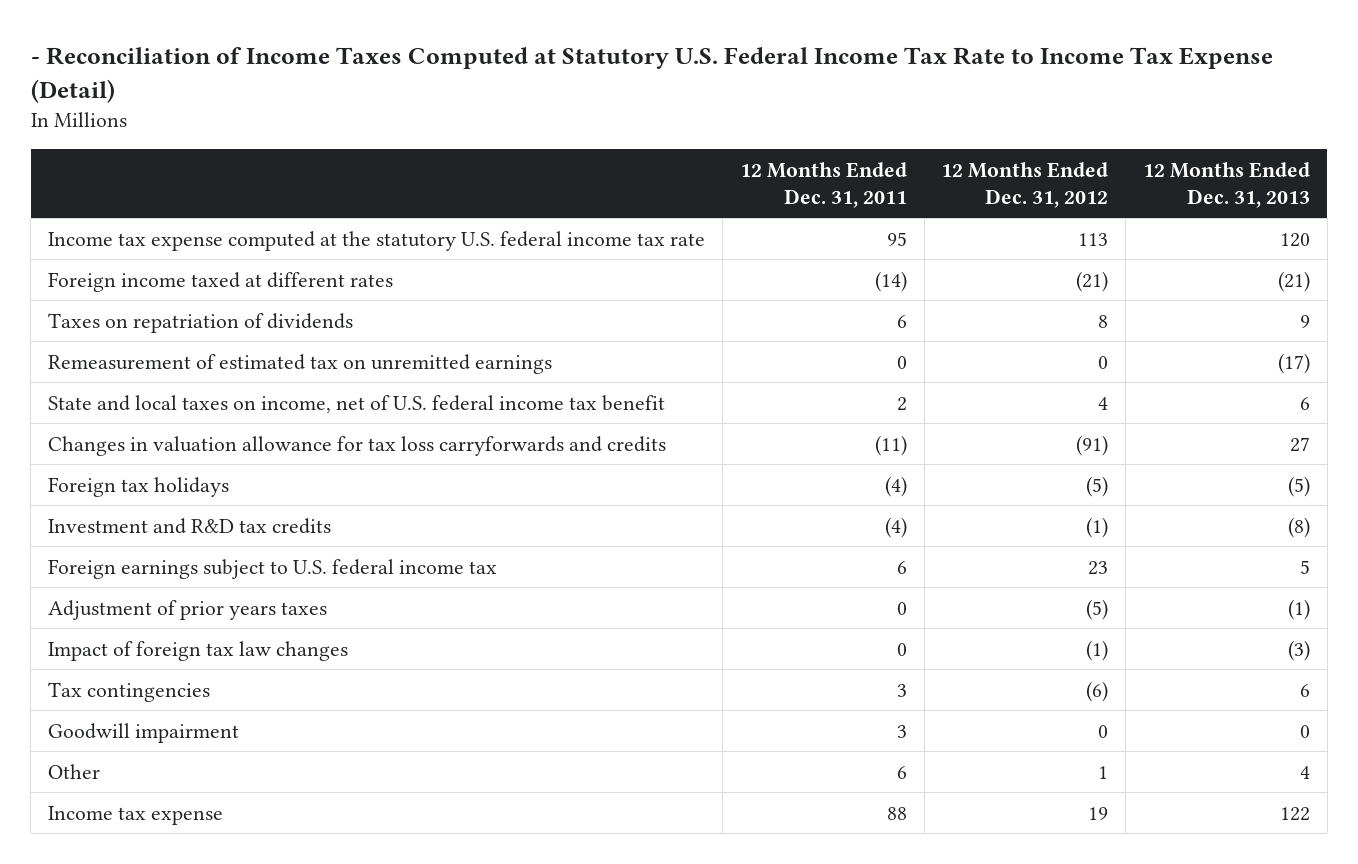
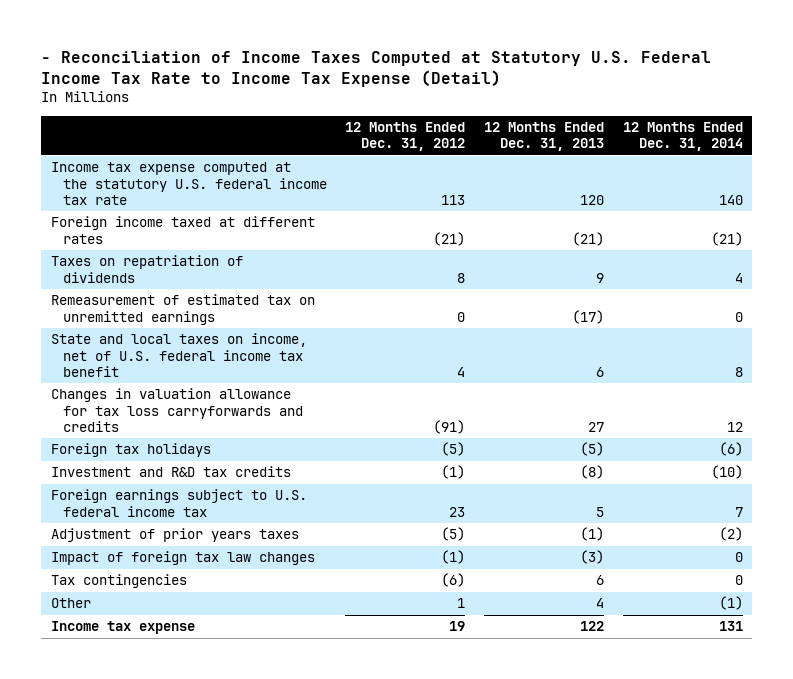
[739,161,907,208] 12 Months Ended Dec. 31, 2011 -> none
none -> [622,122,743,152] 12 Months Ended Dec. 31, 2014
[47,722,239,743] Goodwill impairment -> none

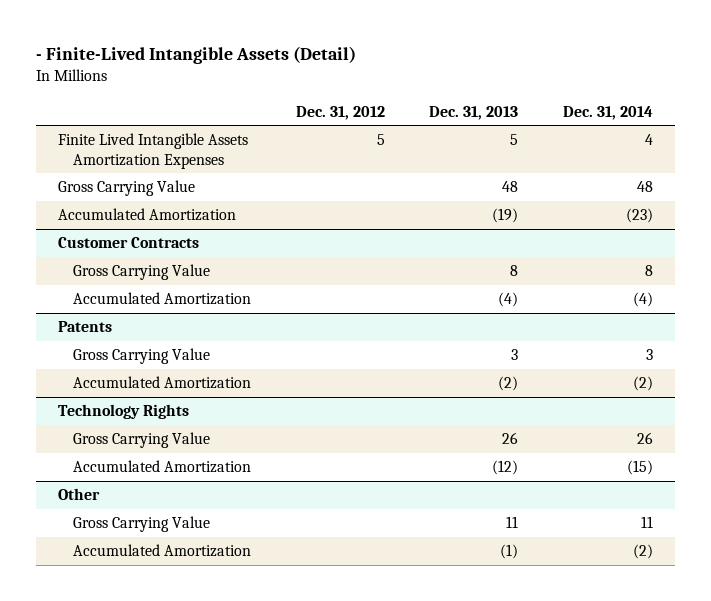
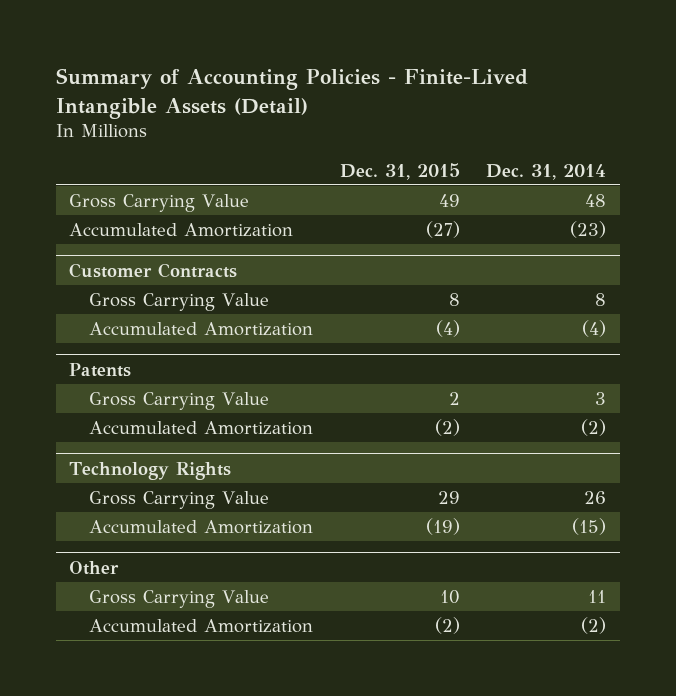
[35,46,356,65] - Finite-Lived Intangible Assets (Detail) -> [55,68,528,119] Summary of Accounting Policies - Finite-Lived Intangible Assets (Detail)
[295,105,385,120] Dec. 31, 2012 -> none
[429,105,519,120] Dec. 31, 2013 -> none
none -> [339,162,460,180] Dec. 31, 2015
[57,133,248,169] Finite Lived Intangible Assets Amortization Expenses -> none

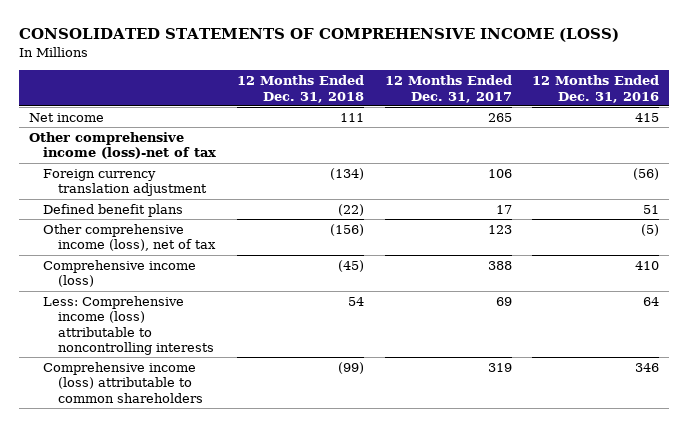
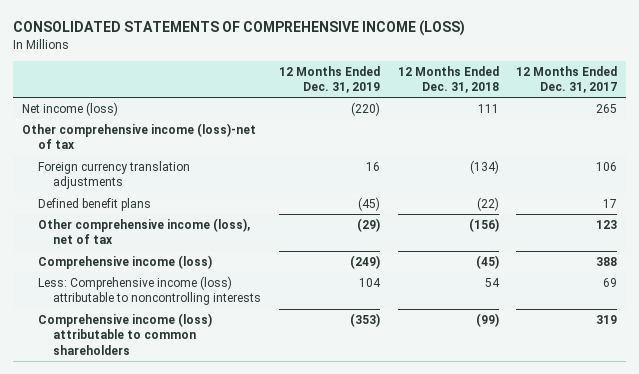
[532,75,660,103] 12 Months Ended Dec. 31, 2016 -> none
none -> [279,65,381,94] 12 Months Ended Dec. 31, 2019
[28,113,104,123] Net income -> [22,101,119,116] Net income (loss)
[43,169,207,197] Foreign currency translation adjustment -> [37,160,190,190] Foreign currency translation adjustments

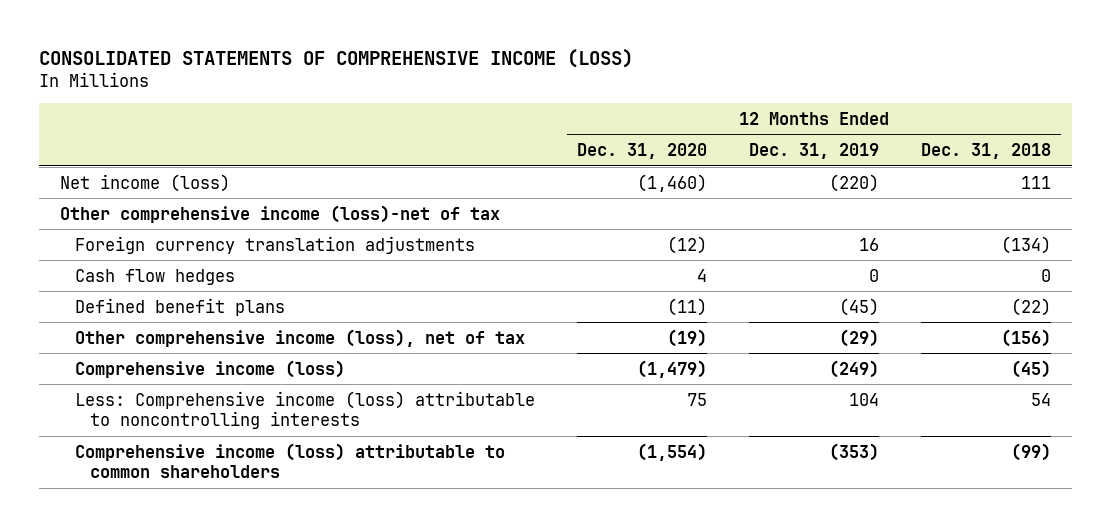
[516,65,618,94] 12 Months Ended Dec. 31, 2017 -> none
none -> [577,143,708,160] Dec. 31, 2020
none -> [75,268,236,285] Cash flow hedges

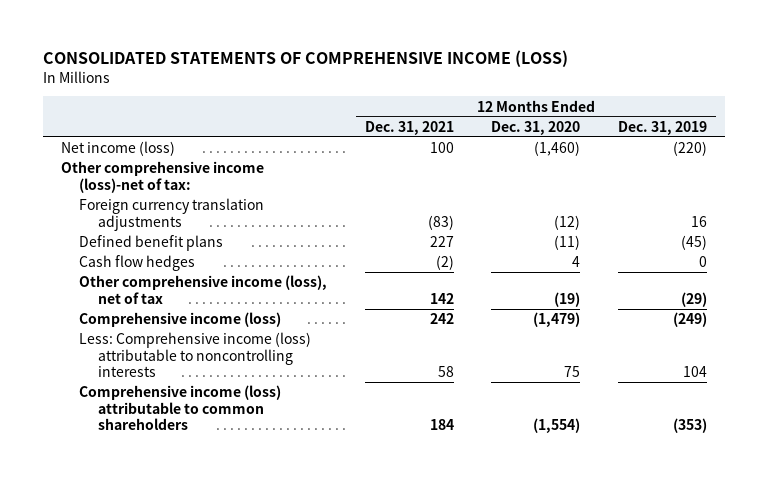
[920,143,1051,160] Dec. 31, 2018 -> none
none -> [364,120,454,135] Dec. 31, 2021
[60,204,501,223] Other comprehensive income (loss)-net of tax -> [61,161,265,193] Other comprehensive income (loss)-net of tax:
[75,268,236,285] Cash flow hedges -> [79,255,196,272] Cash flow hedges

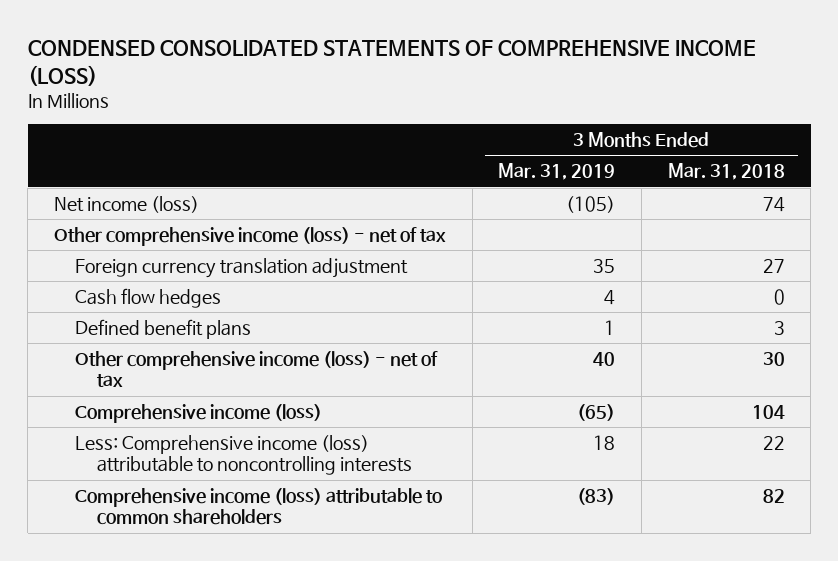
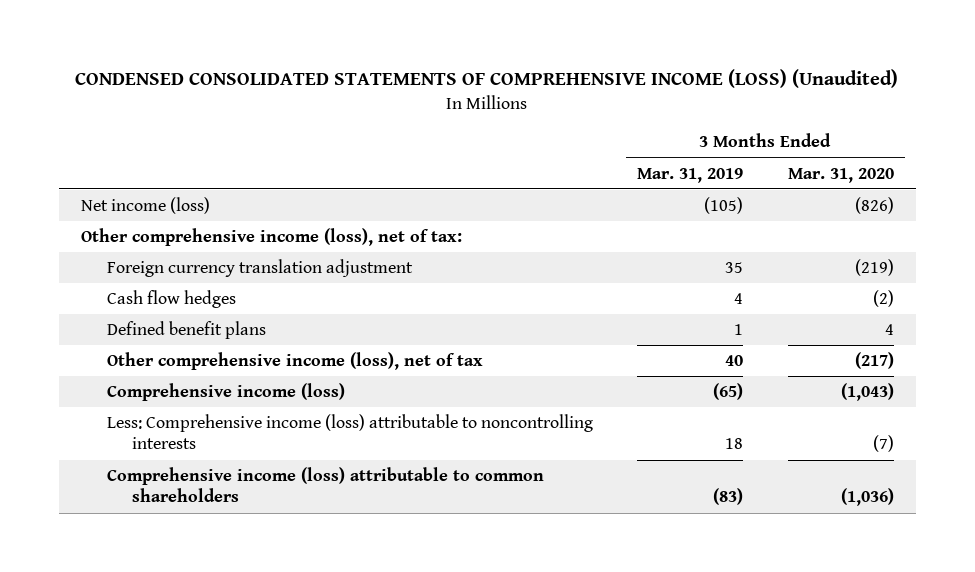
[27,40,756,86] CONDENSED CONSOLIDATED STATEMENTS OF COMPREHENSIVE INCOME (LOSS) -> [75,69,899,89] CONDENSED CONSOLIDATED STATEMENTS OF COMPREHENSIVE INCOME (LOSS) (Unaudited)
[667,163,785,181] Mar. 31, 2018 -> none
none -> [787,167,894,183] Mar. 31, 2020
[53,226,446,246] Other comprehensive income (loss) - net of tax -> [80,228,462,247] Other comprehensive income (loss), net of tax:
[75,350,439,388] Other comprehensive income (loss) - net of tax -> [106,352,483,371] Other comprehensive income (loss), net of tax

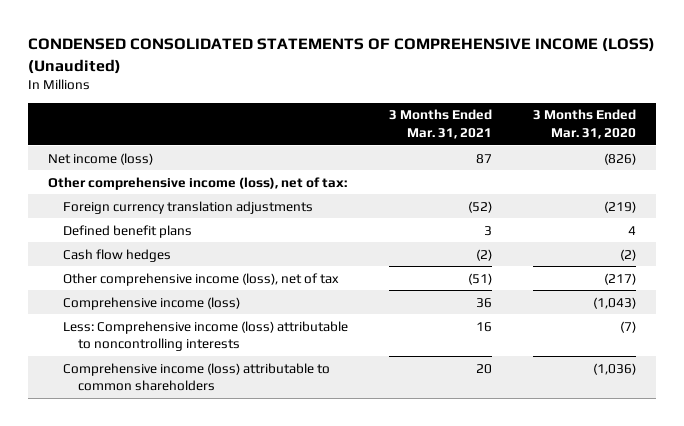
[637,167,744,183] Mar. 31, 2019 -> none
none -> [388,109,492,140] 3 Months Ended Mar. 31, 2021
[106,259,413,278] Foreign currency translation adjustment -> [62,200,313,214] Foreign currency translation adjustments
[106,290,236,309] Cash flow hedges -> [62,248,171,262] Cash flow hedges

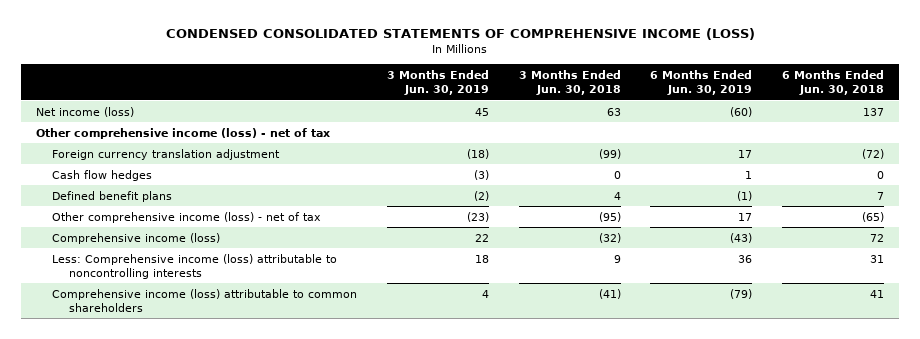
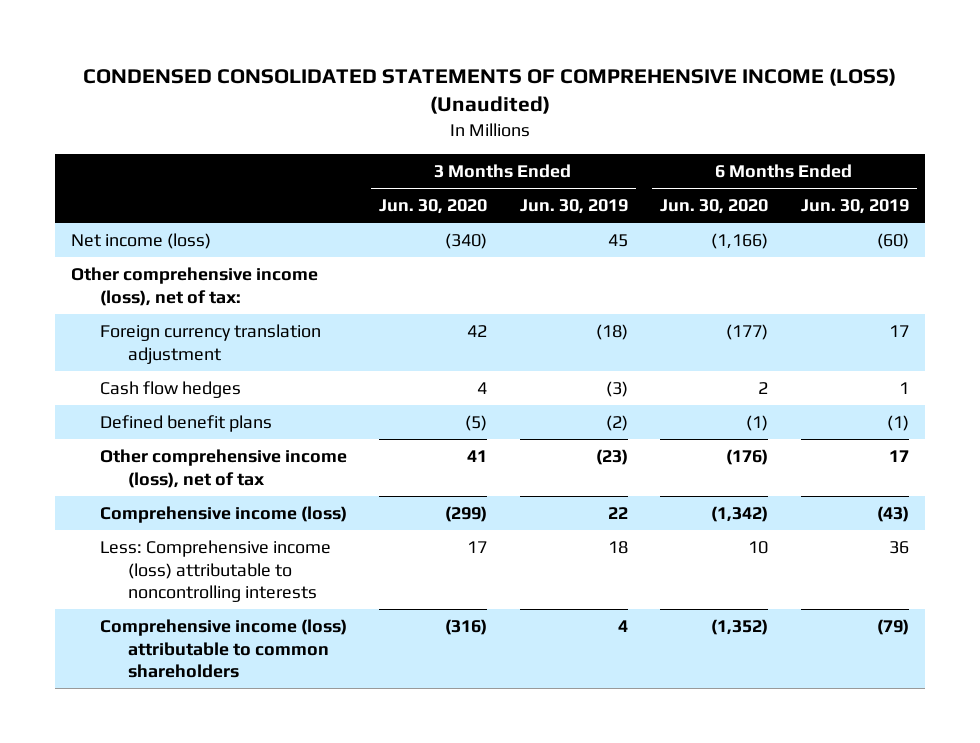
[165,28,755,41] CONDENSED CONSOLIDATED STATEMENTS OF COMPREHENSIVE INCOME (LOSS) -> [83,68,897,115] CONDENSED CONSOLIDATED STATEMENTS OF COMPREHENSIVE INCOME (LOSS) (Unaudited)
[518,69,621,96] 3 Months Ended Jun. 30, 2018 -> none
[781,69,884,96] 6 Months Ended Jun. 30, 2018 -> none
none -> [379,199,488,215] Jun. 30, 2020
none -> [660,199,769,215] Jun. 30, 2020
[35,127,330,139] Other comprehensive income (loss) - net of tax -> [71,266,319,306] Other comprehensive income (loss), net of tax:
[52,211,322,223] Other comprehensive income (loss) - net of tax -> [99,448,347,488] Other comprehensive income (loss), net of tax

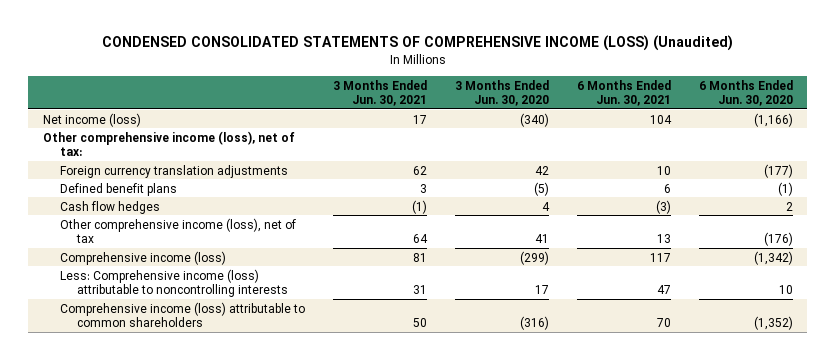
[519,199,628,215] Jun. 30, 2019 -> none
[800,199,909,215] Jun. 30, 2019 -> none
none -> [332,79,427,106] 3 Months Ended Jun. 30, 2021
none -> [577,79,672,106] 6 Months Ended Jun. 30, 2021
[99,323,321,364] Foreign currency translation adjustment -> [59,164,288,178] Foreign currency translation adjustments
[99,380,241,398] Cash flow hedges -> [59,200,160,214] Cash flow hedges

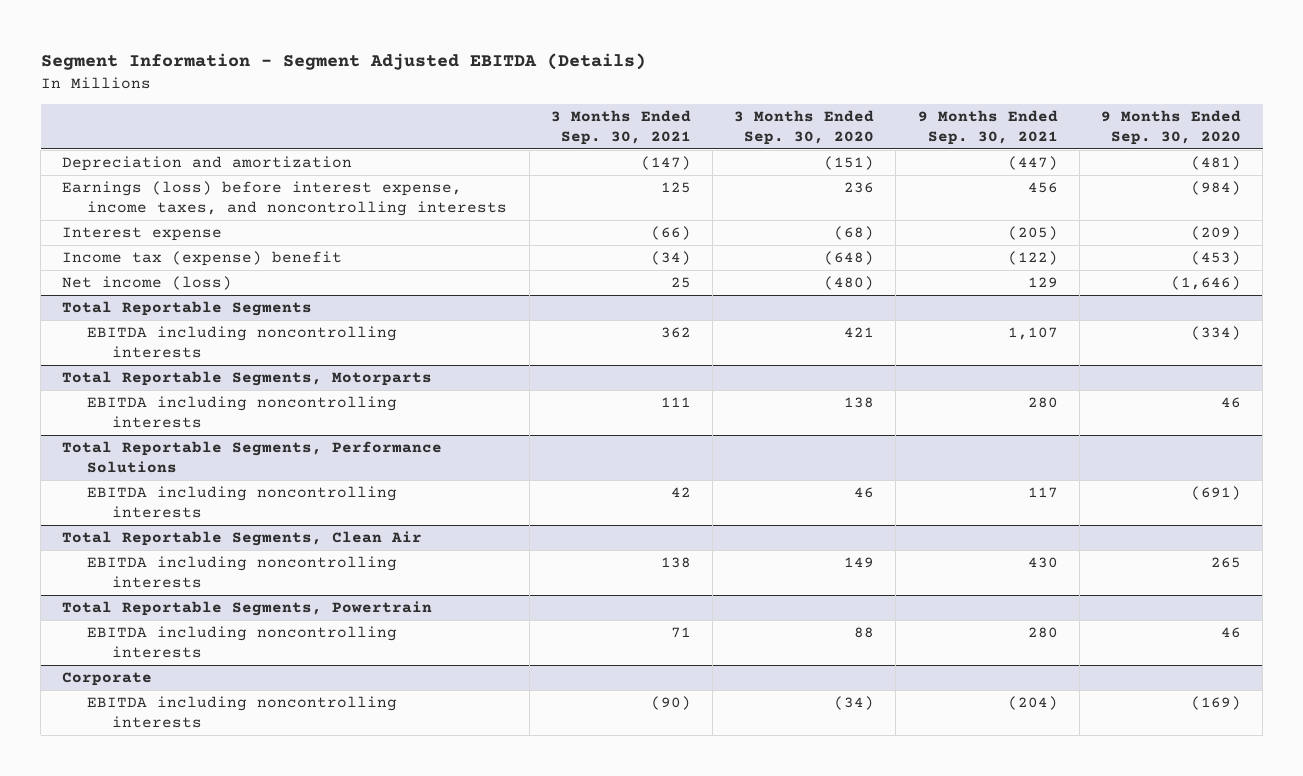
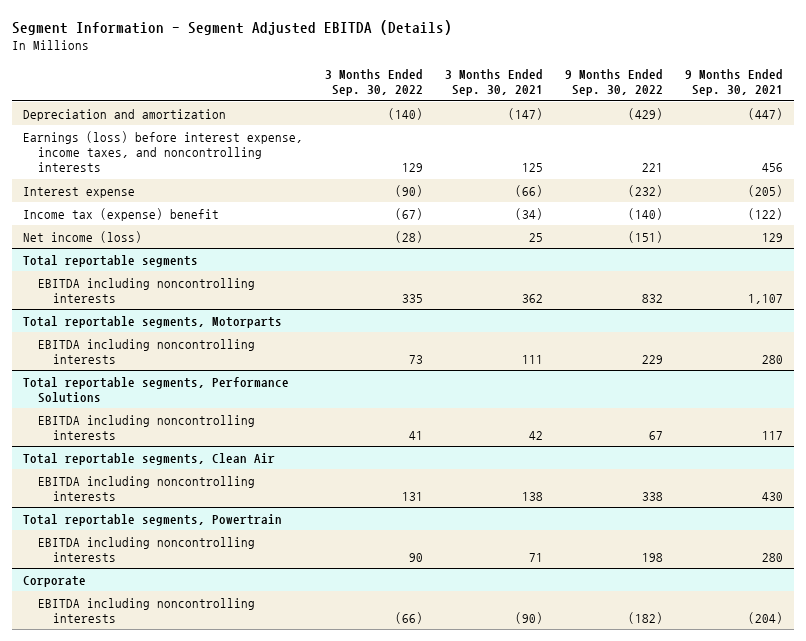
[734,110,875,145] 3 Months Ended Sep. 30, 2020 -> none
[1100,110,1241,145] 9 Months Ended Sep. 30, 2020 -> none
none -> [325,68,424,97] 3 Months Ended Sep. 30, 2022
none -> [565,68,664,97] 9 Months Ended Sep. 30, 2022
[62,301,313,317] Total Reportable Segments -> [23,254,199,267] Total reportable segments
[62,371,433,387] Total Reportable Segments, Motorparts -> [23,315,283,328] Total reportable segments, Motorparts
[62,441,443,473] Total Reportable Segments, Performance Solutions -> [23,376,290,403] Total reportable segments, Performance Solutions
[62,531,423,547] Total Reportable Segments, Clean Air -> [23,452,276,465] Total reportable segments, Clean Air
[62,601,433,617] Total Reportable Segments, Powertrain -> [23,513,283,526] Total reportable segments, Powertrain

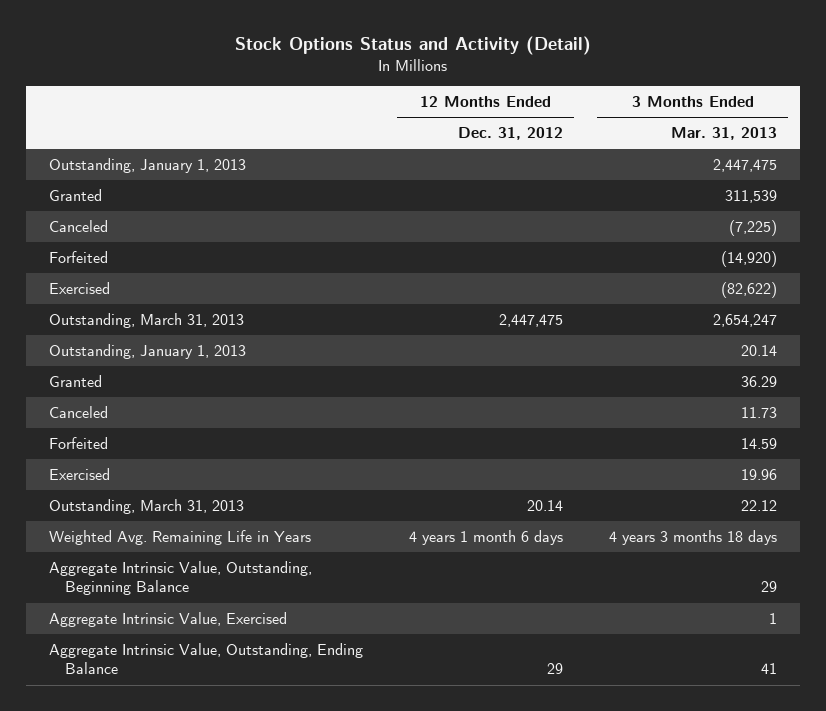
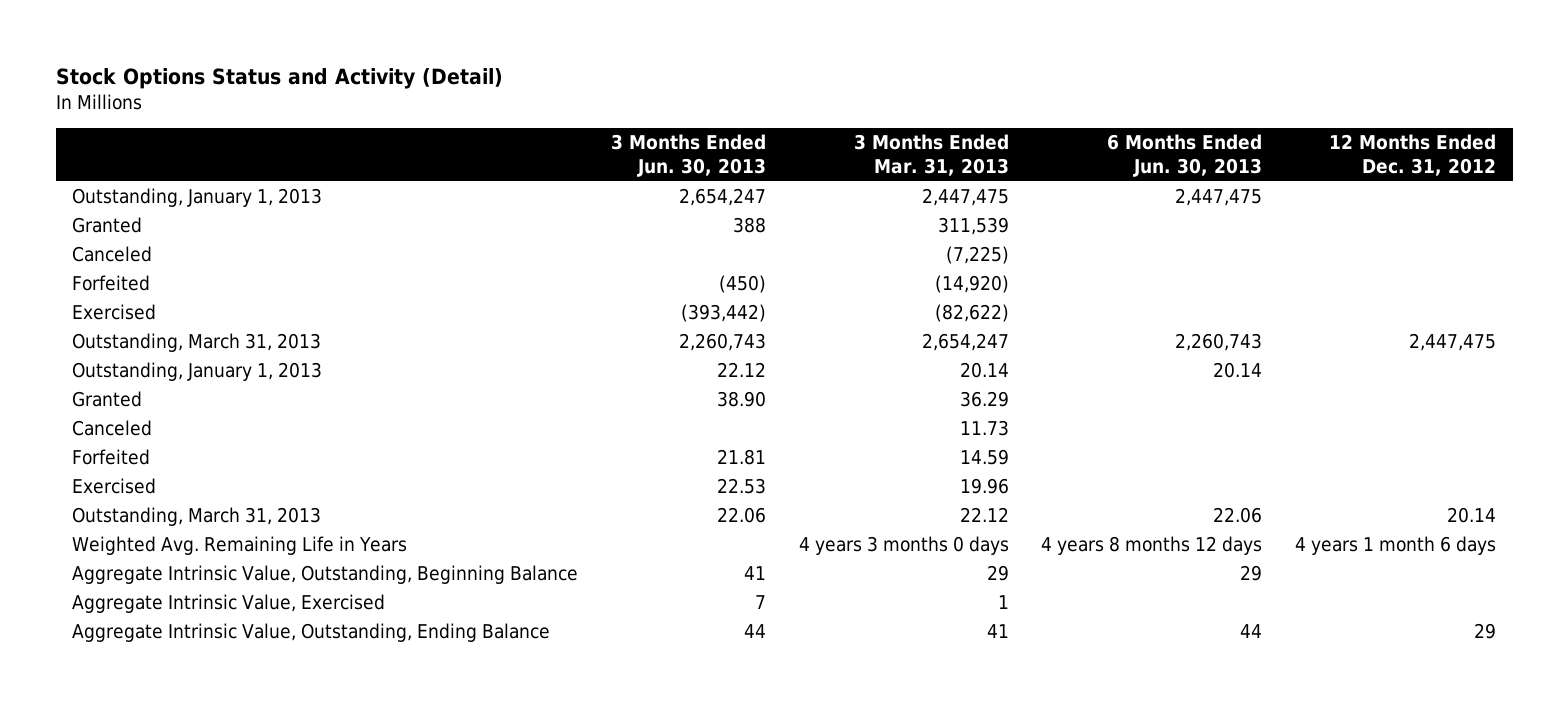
none -> [610,133,766,177] 3 Months Ended Jun. 30, 2013
none -> [1107,133,1263,177] 6 Months Ended Jun. 30, 2013
[608,529,777,545] 4 years 3 months 18 days -> [798,536,1009,556] 4 years 3 months 0 days

